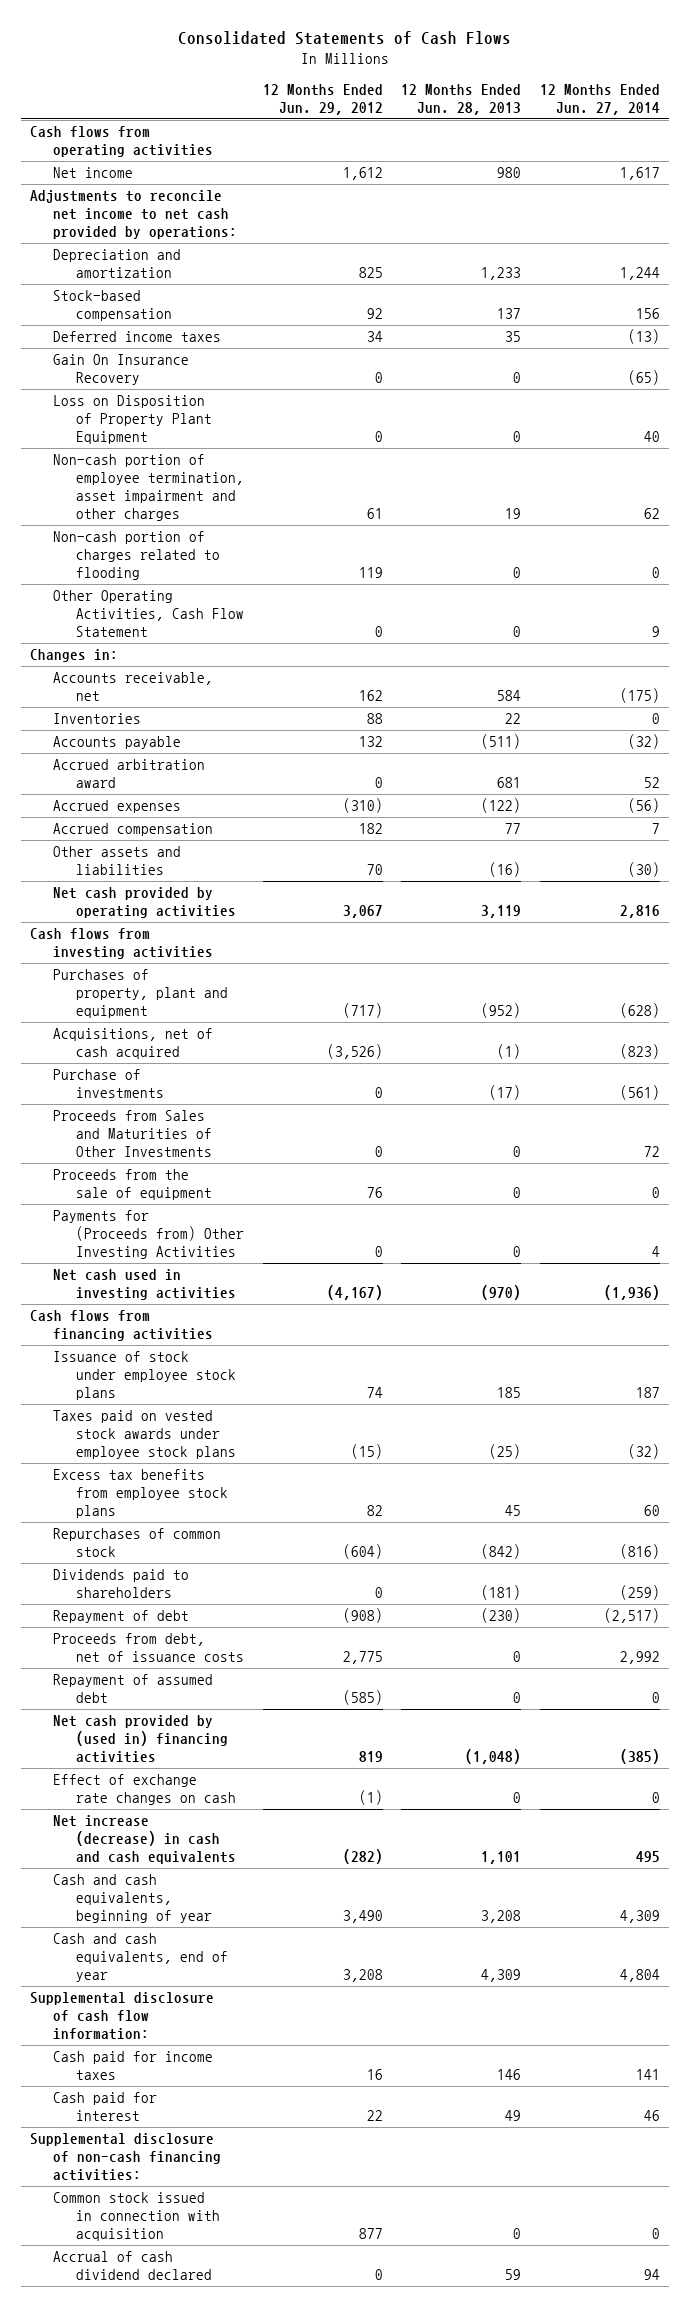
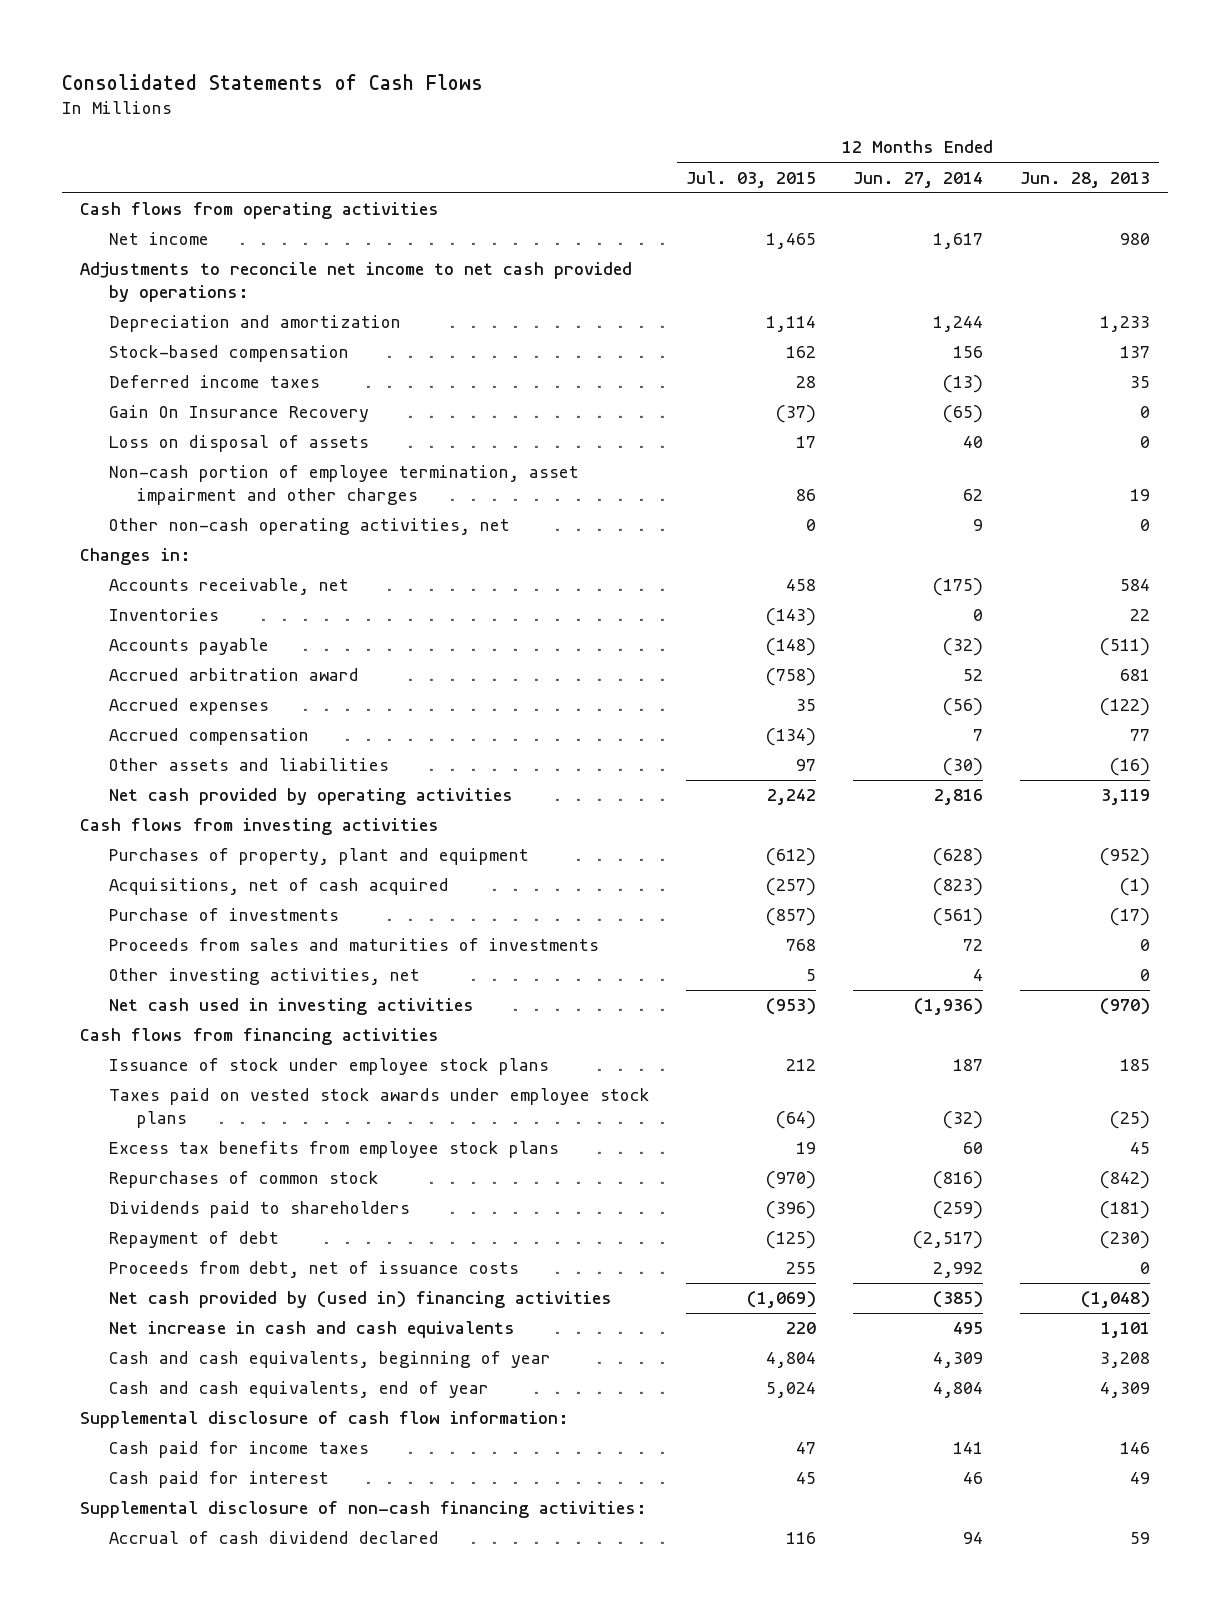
[262,83,383,115] 12 Months Ended Jun. 29, 2012 -> none
none -> [686,170,817,188] Jul. 03, 2015
[53,395,213,445] Loss on Disposition of Property Plant Equipment -> [108,435,369,453] Loss on disposal of assets
[53,531,221,581] Non-cash portion of charges related to flooding -> none
[53,590,245,638] Other Operating Activities, Cash Flow Statement -> [108,518,510,536] Other non-cash operating activities, net
[53,1169,213,1201] Proceeds from the sale of equipment -> none
[53,1110,213,1158] Proceeds from Sales and Maturities of Other Investments -> [108,938,599,952] Proceeds from sales and maturities of investments
[53,1210,245,1260] Payments for (Proceeds from) Other Investing Activities -> [108,968,420,986] Other investing activities, net
[53,1674,214,1704] Repayment of assumed debt -> none
[53,1774,237,1806] Effect of exchange rate changes on cash -> none
[53,1815,237,1865] Net increase (decrease) in cash and cash equivalents -> [108,1321,515,1339] Net increase in cash and cash equivalents
[53,2192,221,2242] Common stock issued in connection with acquisition -> none

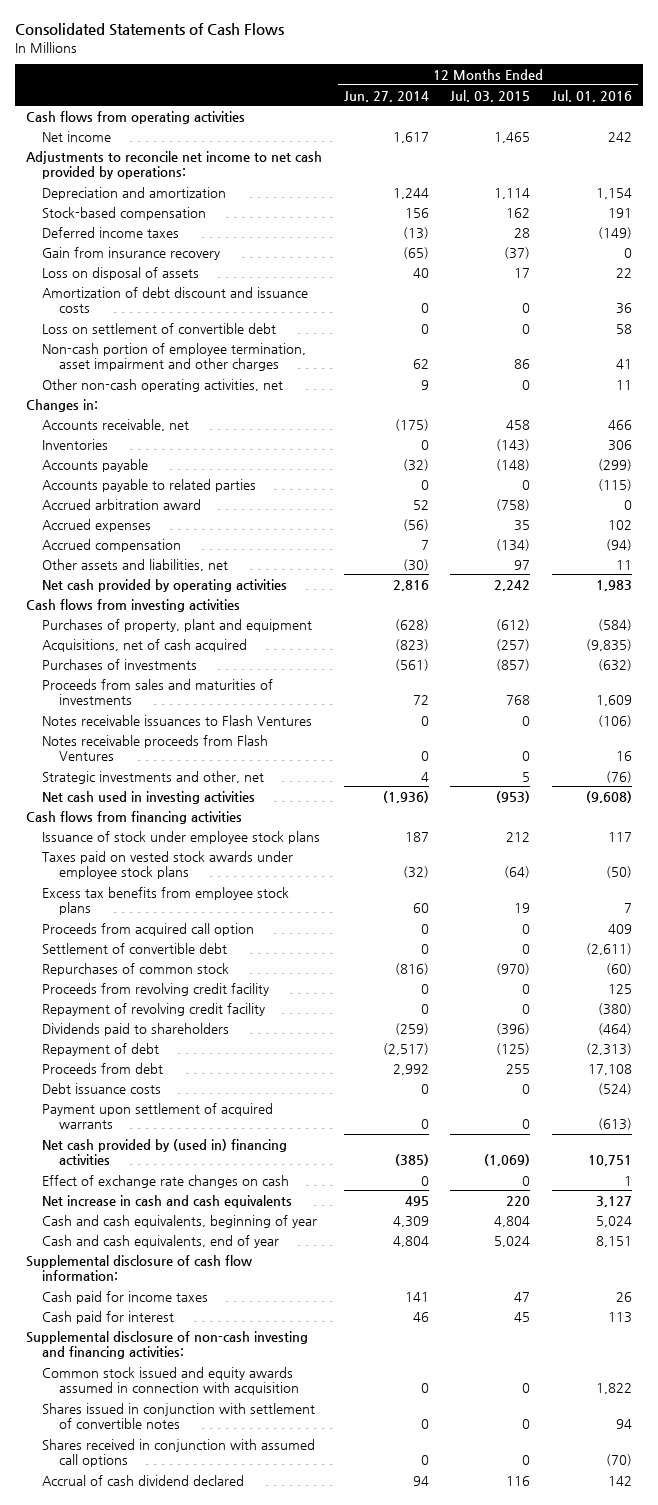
[1019,171,1150,188] Jun. 28, 2013 -> none
none -> [552,89,633,102] Jul. 01, 2016
[108,405,369,423] Gain On Insurance Recovery -> [42,246,221,260] Gain from insurance recovery
none -> [42,286,309,313] Amortization of debt discount and issuance costs
none -> [42,322,277,334] Loss on settlement of convertible debt
none -> [42,478,257,492] Accounts payable to related parties
[108,758,389,772] Other assets and liabilities -> [42,558,229,571] Other assets and liabilities, net
[108,908,339,922] Purchase of investments -> [42,658,198,670] Purchases of investments
none -> [42,714,313,726] Notes receivable issuances to Flash Ventures
none -> [42,734,269,761] Notes receivable proceeds from Flash Ventures
[108,968,420,986] Other investing activities, net -> [42,770,265,784] Strategic investments and other, net
none -> [42,922,255,936] Proceeds from acquired call option
none -> [42,942,228,954] Settlement of convertible debt
none -> [42,982,270,996] Proceeds from revolving credit facility
none -> [42,1002,266,1016] Repayment of revolving credit facility
[108,1261,519,1279] Proceeds from debt, net of issuance costs -> [42,1062,164,1074] Proceeds from debt
none -> [42,1082,162,1094] Debt issuance costs
none -> [42,1102,274,1129] Payment upon settlement of acquired warrants
none -> [42,1174,290,1188] Effect of exchange rate changes on cash
[80,1501,648,1519] Supplemental disclosure of non-cash financing activities: -> [25,1330,308,1359] Supplemental disclosure of non-cash investing and financing activities:
none -> [42,1366,299,1395] Common stock issued and equity awards assumed in connection with acquisition
none -> [42,1402,316,1429] Shares issued in conjunction with settlement of convertible notes
none -> [42,1438,316,1467] Shares received in conjunction with assumed call options

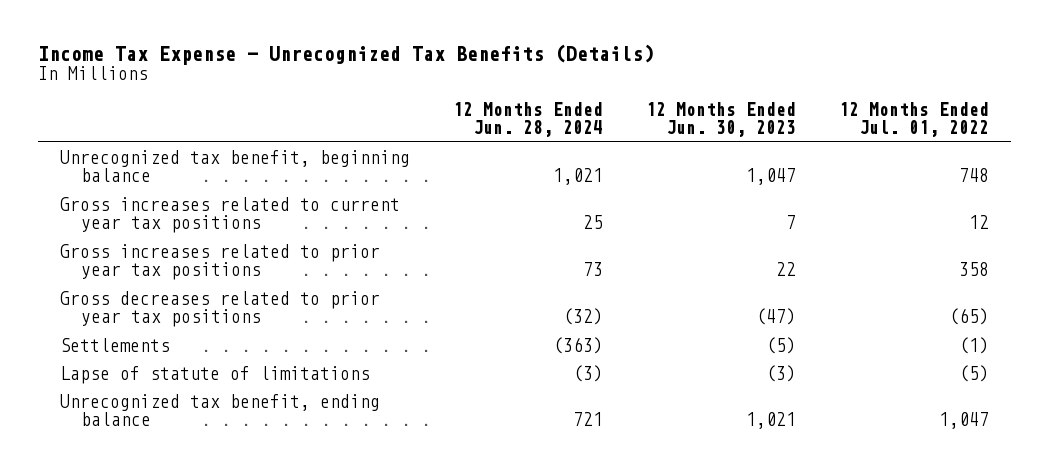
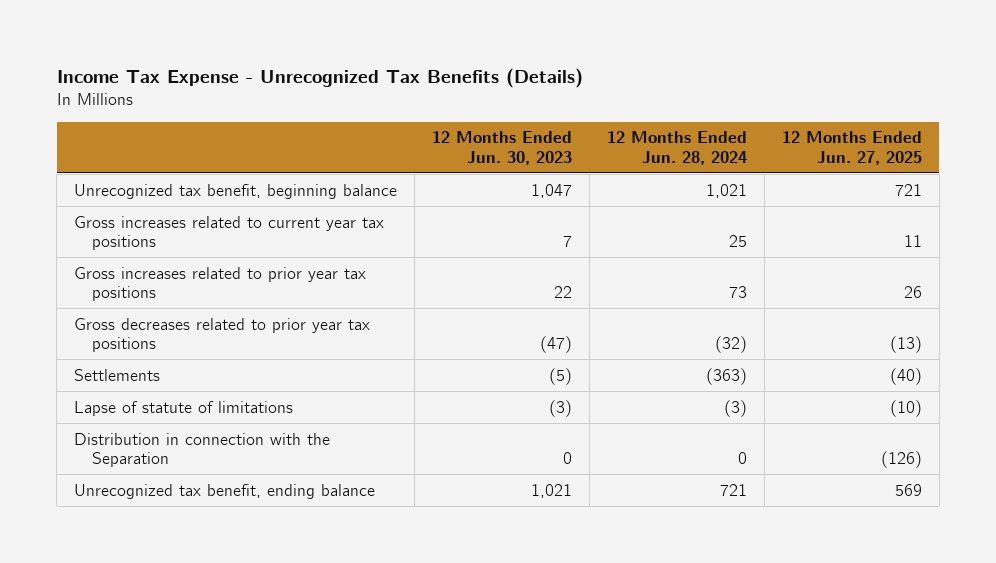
[839,101,990,138] 12 Months Ended Jul. 01, 2022 -> none
none -> [781,131,922,165] 12 Months Ended Jun. 27, 2025
none -> [74,432,331,467] Distribution in connection with the Separation

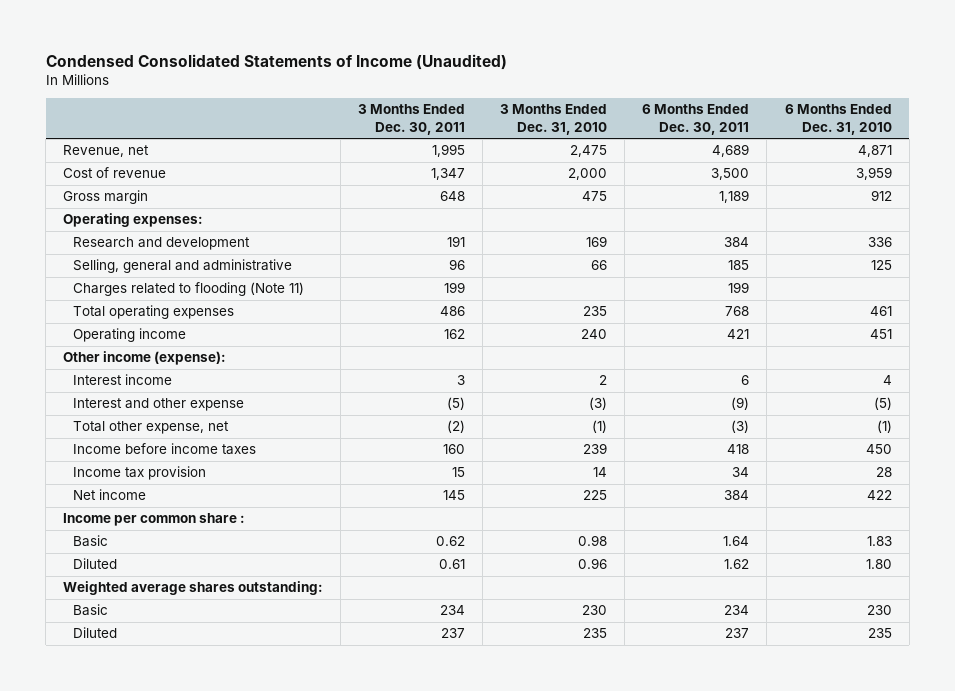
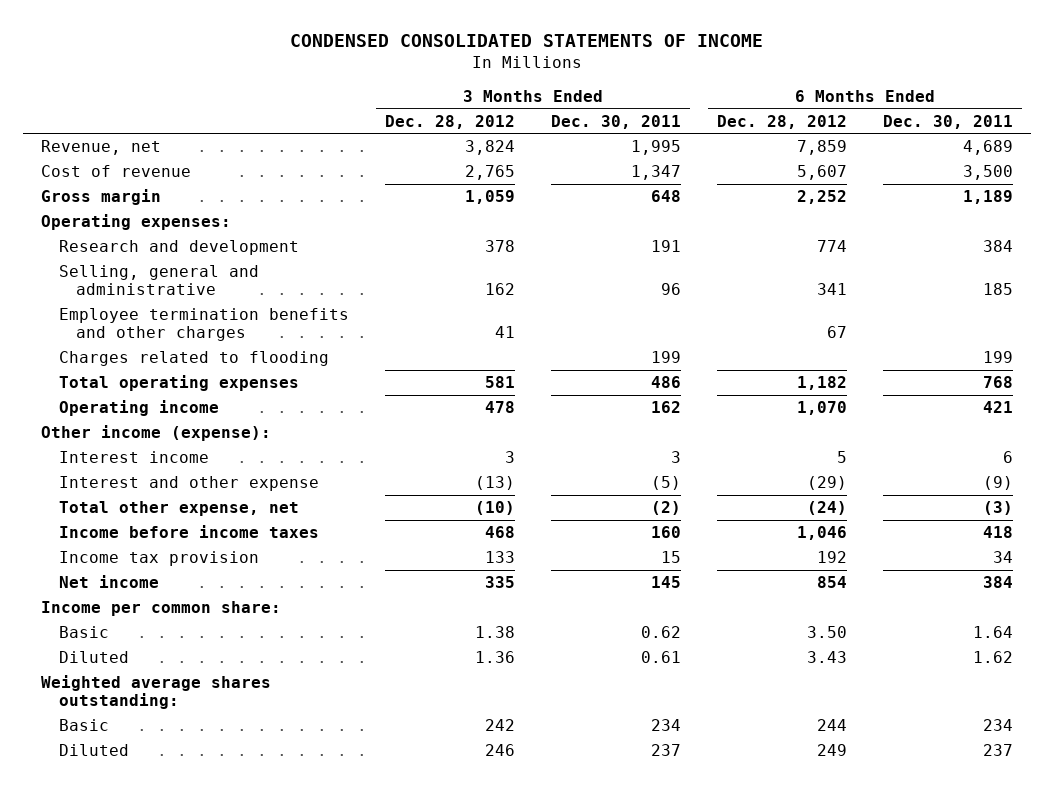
[45,53,507,70] Condensed Consolidated Statements of Income (Unaudited) -> [290,34,764,48] CONDENSED CONSOLIDATED STATEMENTS OF INCOME
[500,104,608,135] 3 Months Ended Dec. 31, 2010 -> none
[784,104,892,135] 6 Months Ended Dec. 31, 2010 -> none
none -> [384,114,515,129] Dec. 28, 2012
none -> [716,114,847,129] Dec. 28, 2012
none -> [58,308,349,341] Employee termination benefits and other charges
[73,282,305,297] Charges related to flooding (Note 11) -> [58,351,329,367] Charges related to flooding
[63,513,246,527] Income per common share : -> [41,601,282,617] Income per common share:

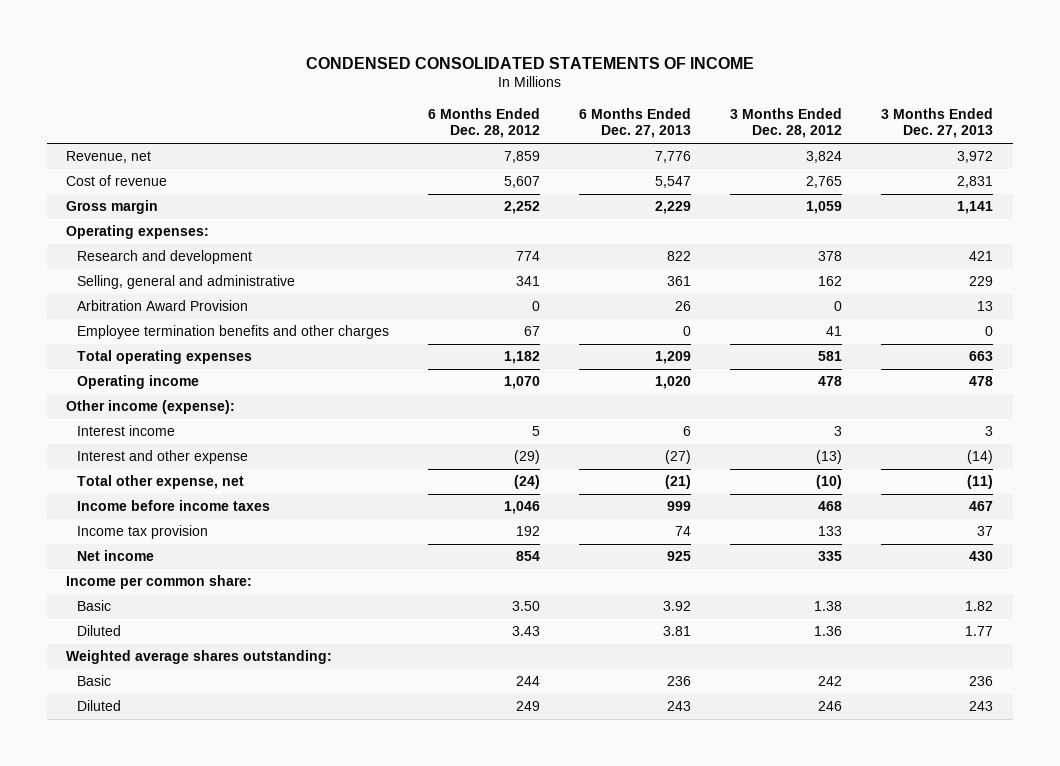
[550,114,681,129] Dec. 30, 2011 -> none
[883,114,1014,129] Dec. 30, 2011 -> none
none -> [579,107,692,139] 6 Months Ended Dec. 27, 2013
none -> [881,107,994,139] 3 Months Ended Dec. 27, 2013
none -> [77,300,249,312] Arbitration Award Provision
[58,351,329,367] Charges related to flooding -> none

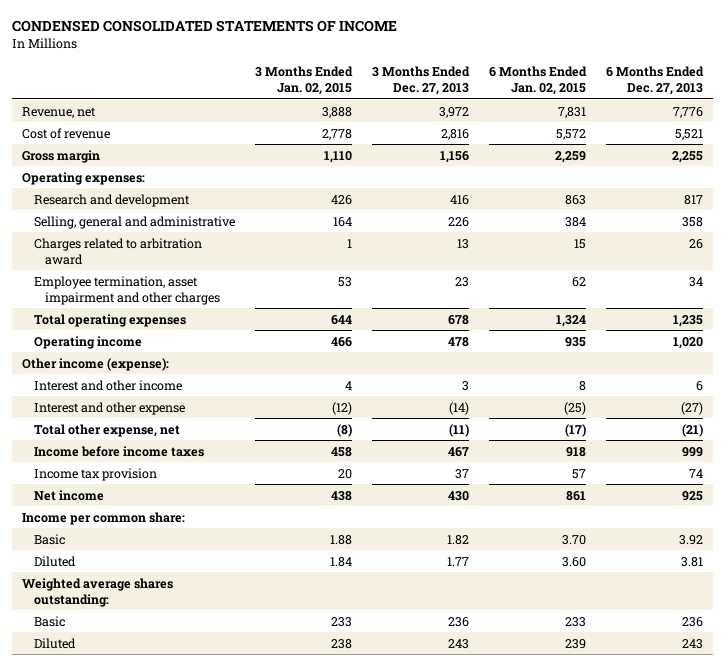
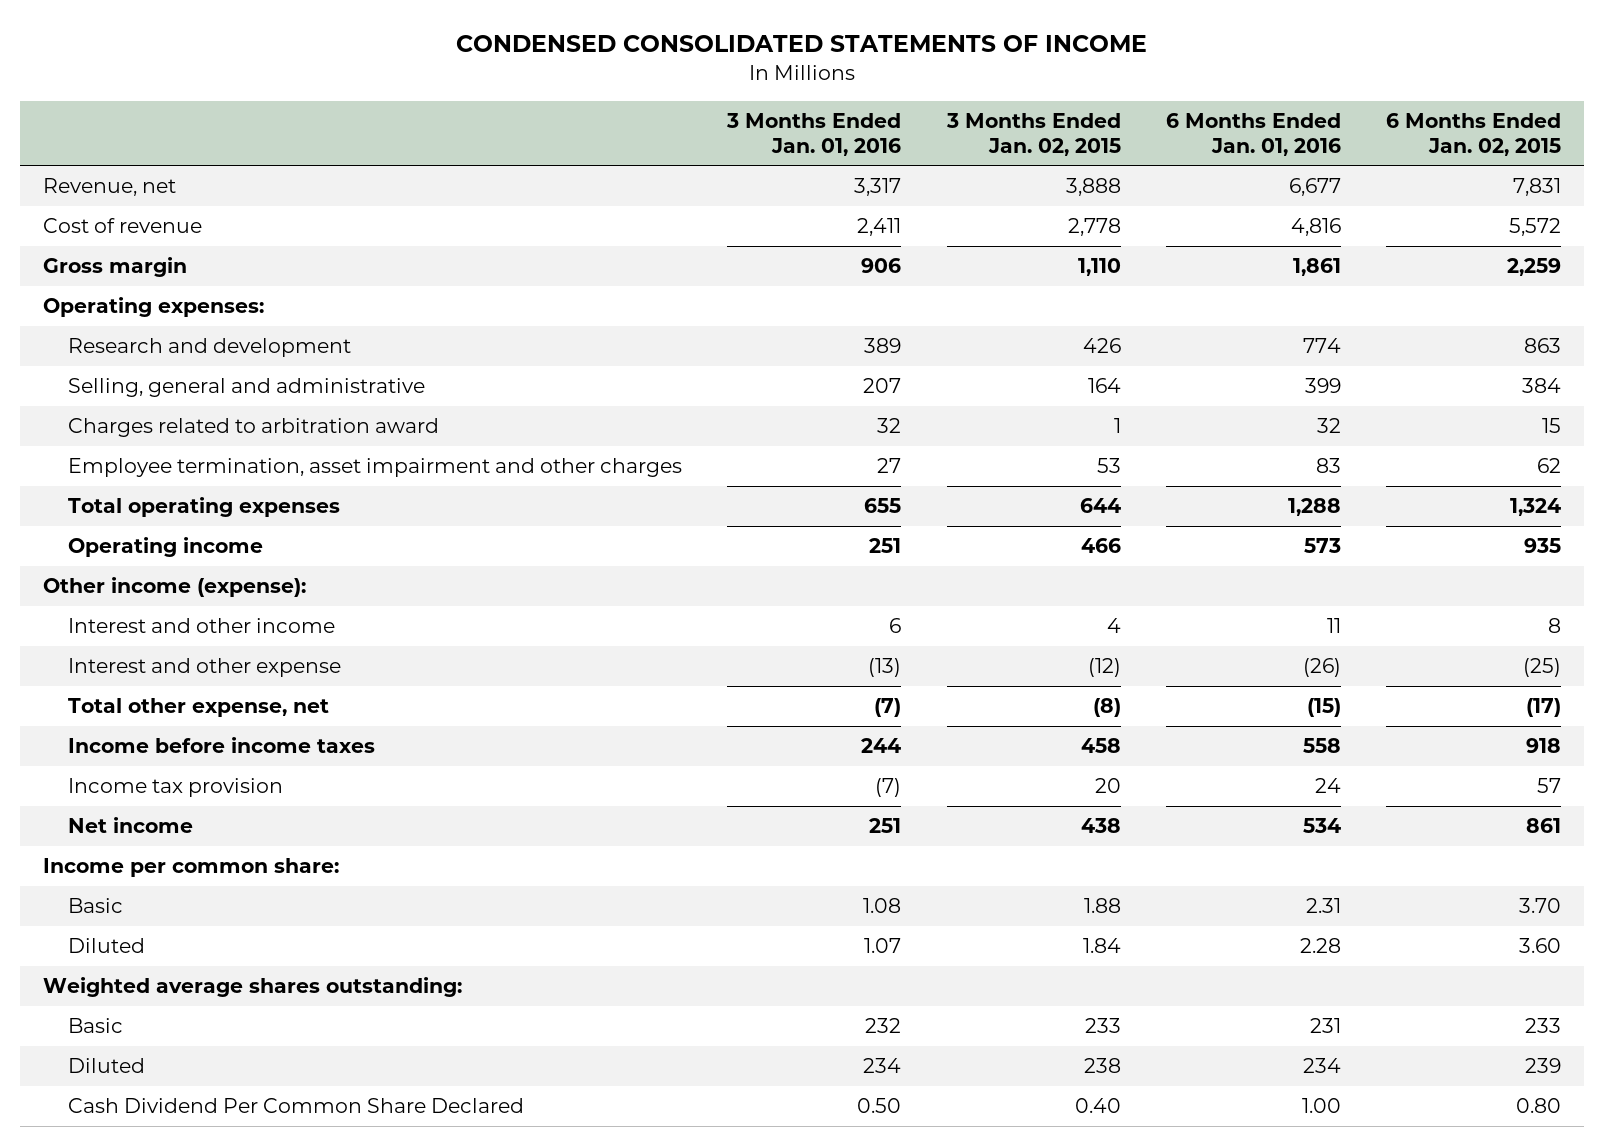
[371,66,470,96] 3 Months Ended Dec. 27, 2013 -> none
[605,66,704,96] 6 Months Ended Dec. 27, 2013 -> none
none -> [726,112,902,156] 3 Months Ended Jan. 01, 2016
none -> [1165,112,1341,156] 6 Months Ended Jan. 01, 2016
none -> [67,1097,524,1113] Cash Dividend Per Common Share Declared

